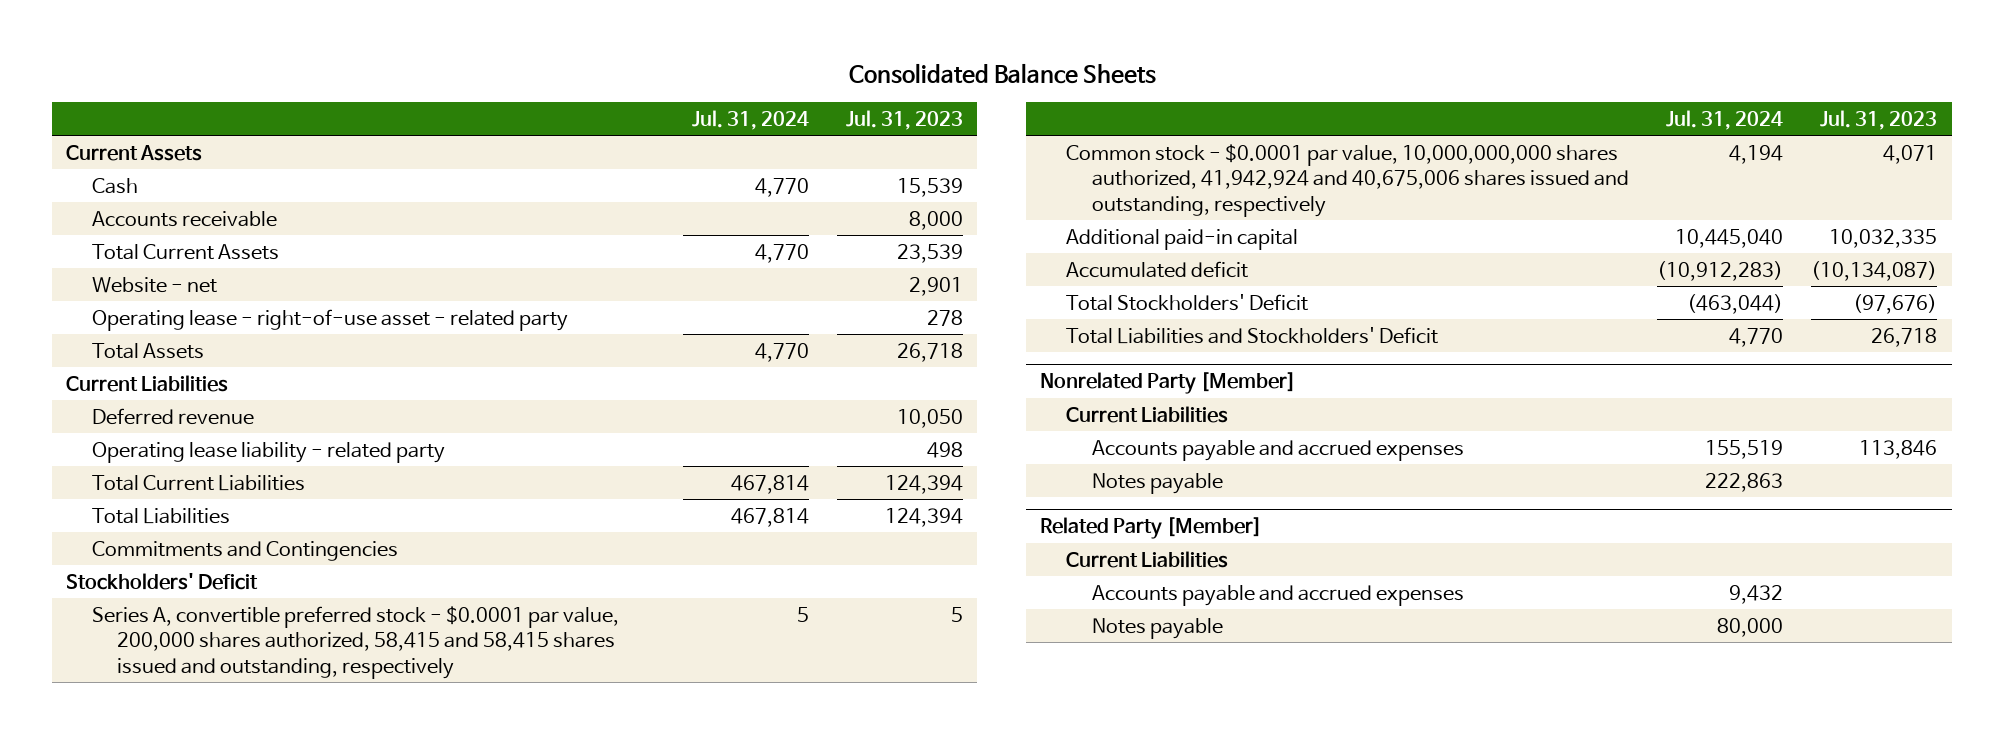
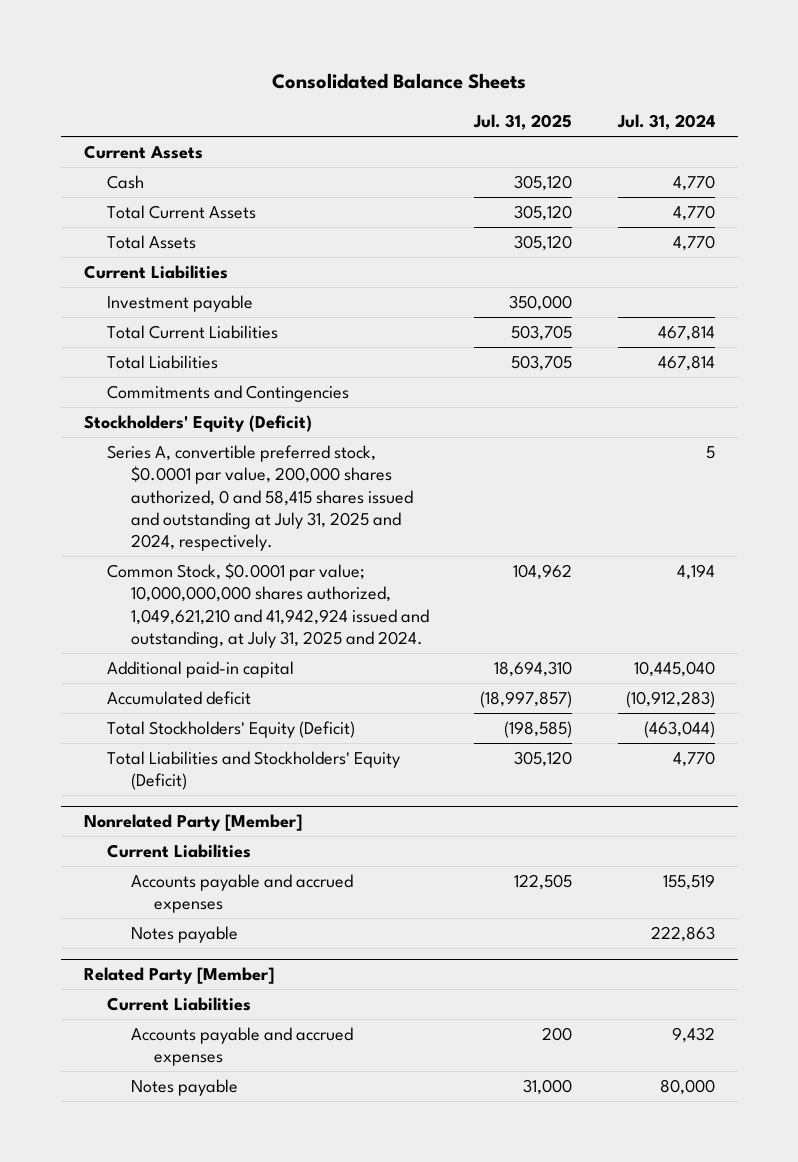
[845,109,963,130] Jul. 31, 2023 -> none
none -> [473,114,573,131] Jul. 31, 2025
[91,210,277,227] Accounts receivable -> none
[91,276,217,293] Website - net -> none
[91,308,568,331] Operating lease - right-of-use asset - related party -> none
[91,407,254,425] Deferred revenue -> none
[91,441,445,463] Operating lease liability - related party -> none
none -> [107,294,254,312] Investment payable
[65,572,258,590] Stockholders' Deficit -> [83,414,312,432] Stockholders' Equity (Deficit)
[91,605,619,679] Series A, convertible preferred stock - $0.0001 par value, 200,000 shares authorized, 58,415 and 58,415 shares issued and outstanding, respectively -> [107,444,413,552] Series A, convertible preferred stock, $0.0001 par value, 200,000 shares authorized, 0 and 58,415 shares issued and outstanding at July 31, 2025 and 2024, respectively.
[1066,143,1629,217] Common stock - $0.0001 par value, 10,000,000,000 shares authorized, 41,942,924 and 40,675,006 shares issued and outstanding, respectively -> [107,562,429,648] Common Stock, $0.0001 par value; 10,000,000,000 shares authorized, 1,049,621,210 and 41,942,924 issued and outstanding, at July 31, 2025 and 2024.
[1066,293,1309,311] Total Stockholders' Deficit -> [107,720,356,738] Total Stockholders' Equity (Deficit)
[1066,326,1439,344] Total Liabilities and Stockholders' Deficit -> [107,750,401,791] Total Liabilities and Stockholders' Equity (Deficit)

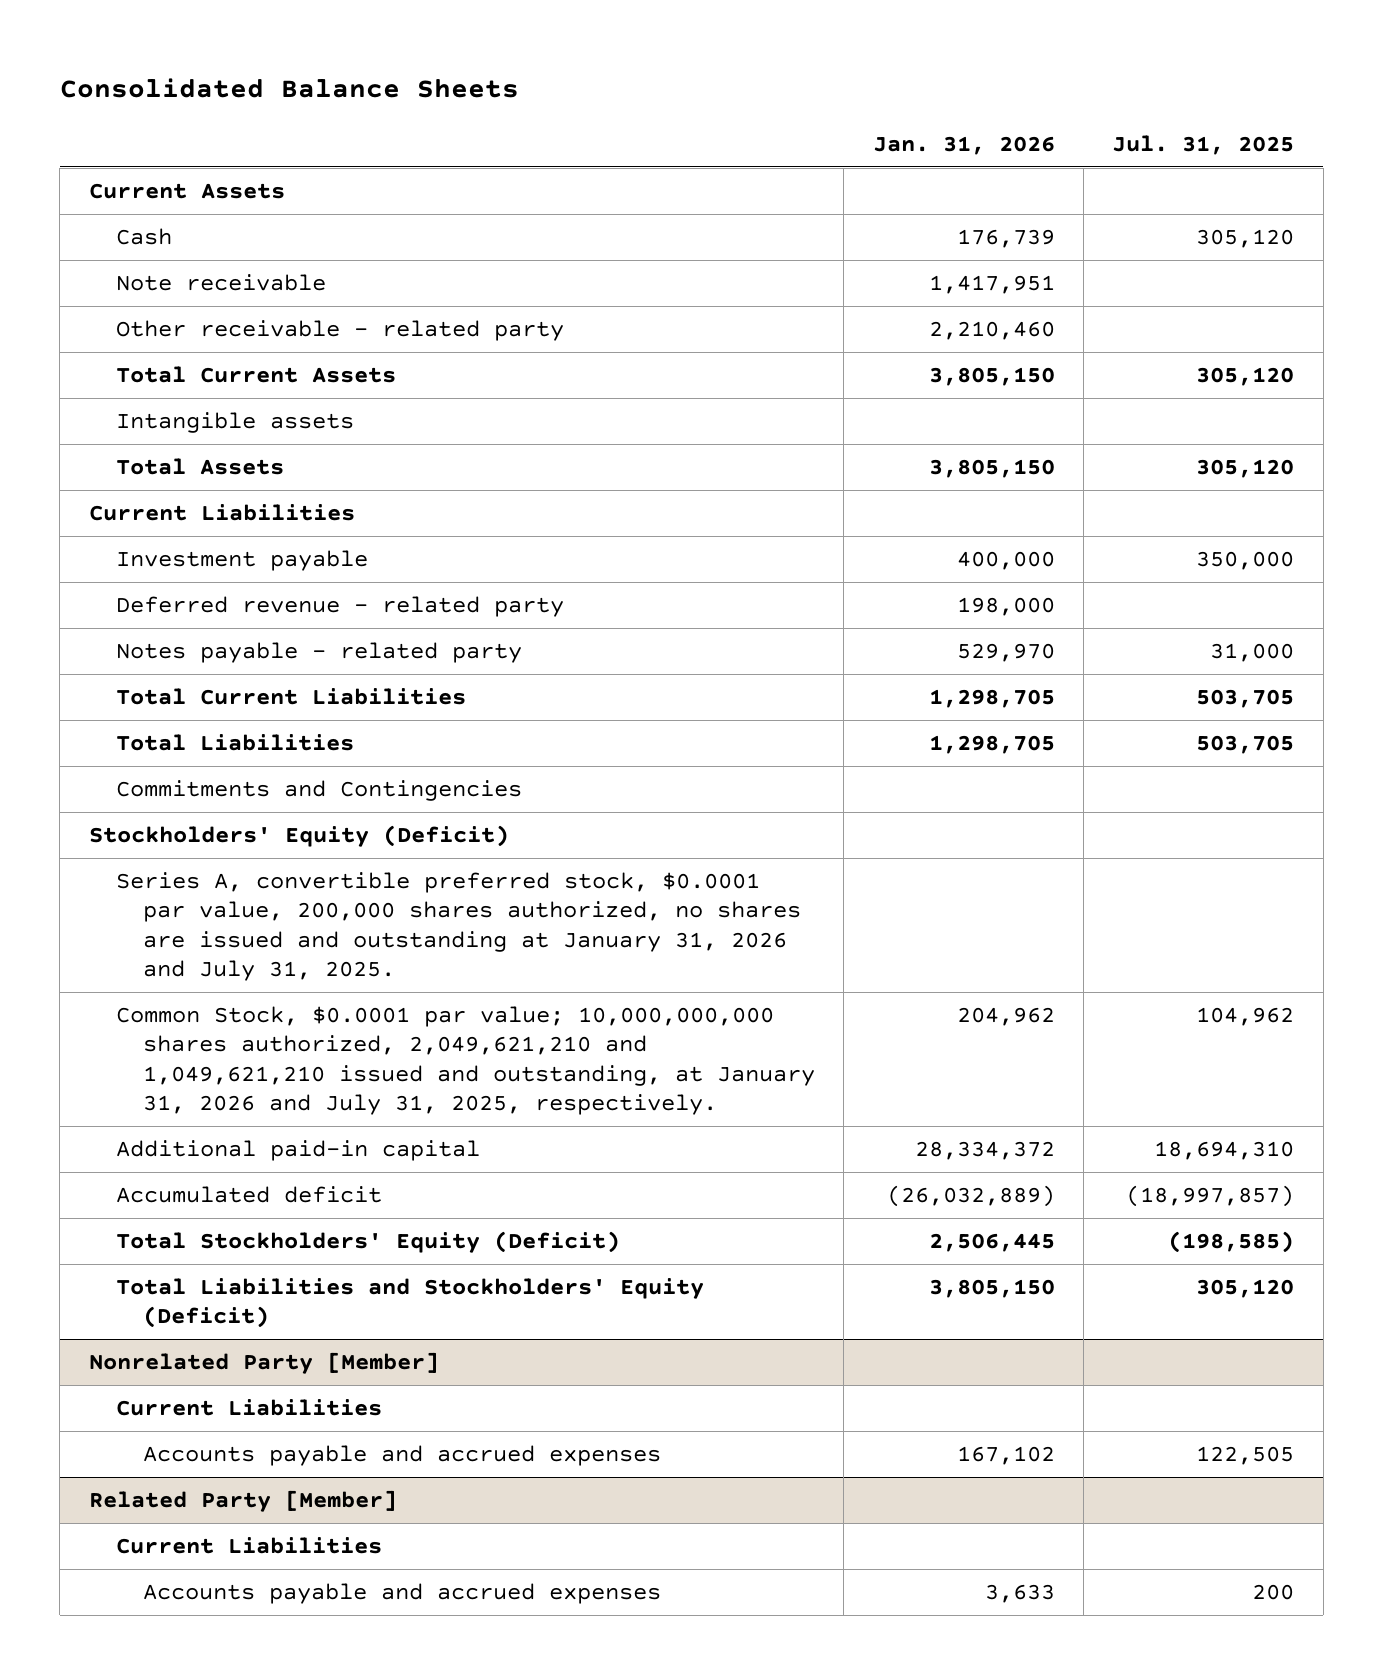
[616,114,715,131] Jul. 31, 2024 -> none
none -> [872,136,1055,156] Jan. 31, 2026
none -> [115,273,326,291] Note receivable
none -> [115,319,564,341] Other receivable - related party
none -> [115,411,354,433] Intangible assets
none -> [115,595,564,617] Deferred revenue - related party
none -> [115,641,522,663] Notes payable - related party
[107,444,413,552] Series A, convertible preferred stock, $0.0001 par value, 200,000 shares authorized, 0 and 58,415 shares issued and outstanding at July 31, 2025 and 2024, respectively. -> [115,871,801,982] Series A, convertible preferred stock, $0.0001 par value, 200,000 shares authorized, no shares are issued and outstanding at January 31, 2026 and July 31, 2025.
[107,562,429,648] Common Stock, $0.0001 par value; 10,000,000,000 shares authorized, 1,049,621,210 and 41,942,924 issued and outstanding, at July 31, 2025 and 2024. -> [115,1005,815,1116] Common Stock, $0.0001 par value; 10,000,000,000 shares authorized, 2,049,621,210 and 1,049,621,210 issued and outstanding, at January 31, 2026 and July 31, 2025, respectively.
[130,925,238,943] Notes payable -> none
[130,1078,238,1096] Notes payable -> none

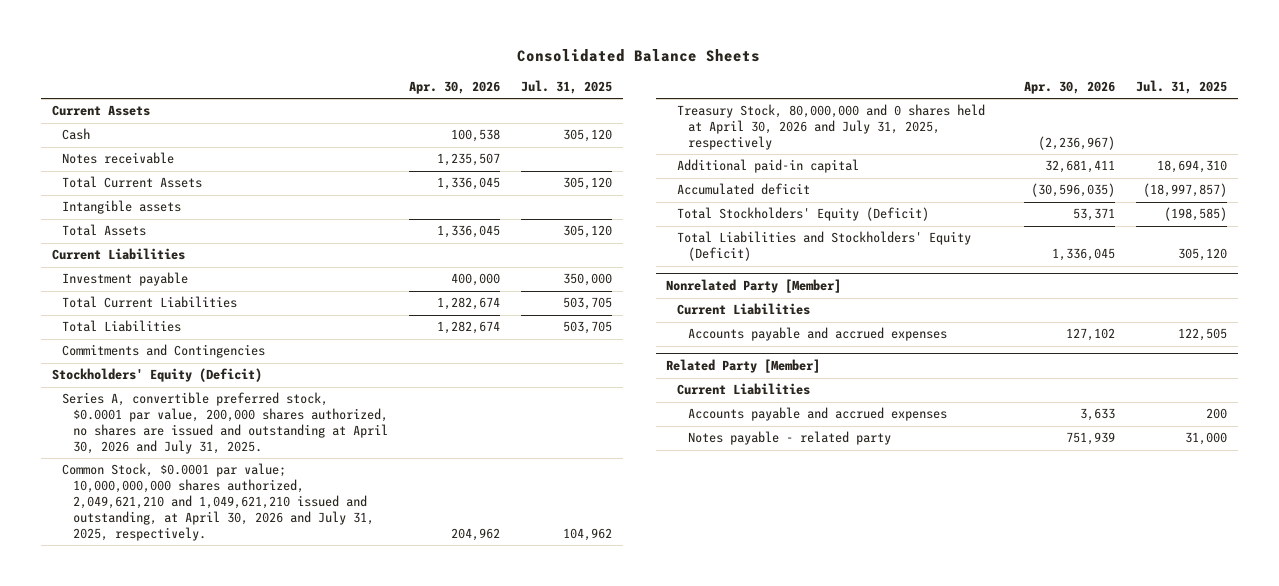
[872,136,1055,156] Jan. 31, 2026 -> none
none -> [409,80,501,94] Apr. 30, 2026
[115,273,326,291] Note receivable -> none
[115,319,564,341] Other receivable - related party -> [62,152,175,165] Notes receivable
[115,595,564,617] Deferred revenue - related party -> none
[115,641,522,663] Notes payable - related party -> none
[115,871,801,982] Series A, convertible preferred stock, $0.0001 par value, 200,000 shares authorized, no shares are issued and outstanding at January 31, 2026 and July 31, 2025. -> [62,392,388,455] Series A, convertible preferred stock, $0.0001 par value, 200,000 shares authorized, no shares are issued and outstanding at April 30, 2026 and July 31, 2025.
[115,1005,815,1116] Common Stock, $0.0001 par value; 10,000,000,000 shares authorized, 2,049,621,210 and 1,049,621,210 issued and outstanding, at January 31, 2026 and July 31, 2025, respectively. -> [62,463,374,542] Common Stock, $0.0001 par value; 10,000,000,000 shares authorized, 2,049,621,210 and 1,049,621,210 issued and outstanding, at April 30, 2026 and July 31, 2025, respectively.
none -> [677,104,986,151] Treasury Stock, 80,000,000 and 0 shares held at April 30, 2026 and July 31, 2025, respectively
none -> [687,431,891,446] Notes payable - related party

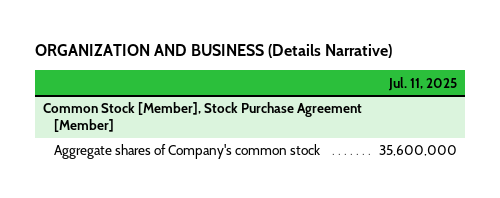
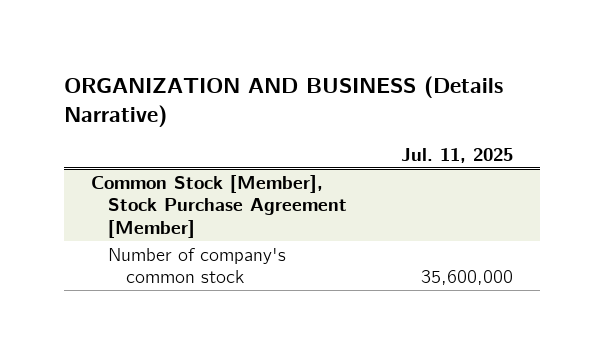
[54,144,321,160] Aggregate shares of Company's common stock -> [108,247,287,284] Number of company's common stock

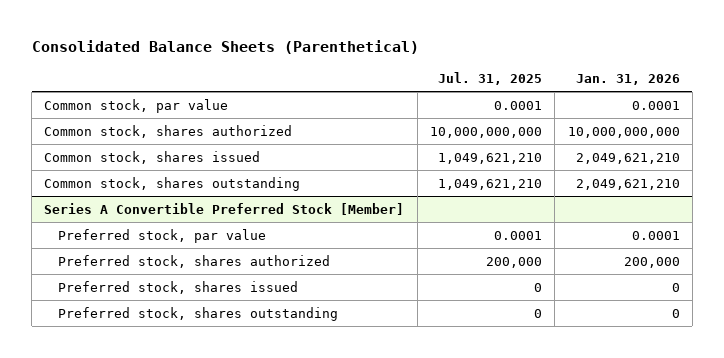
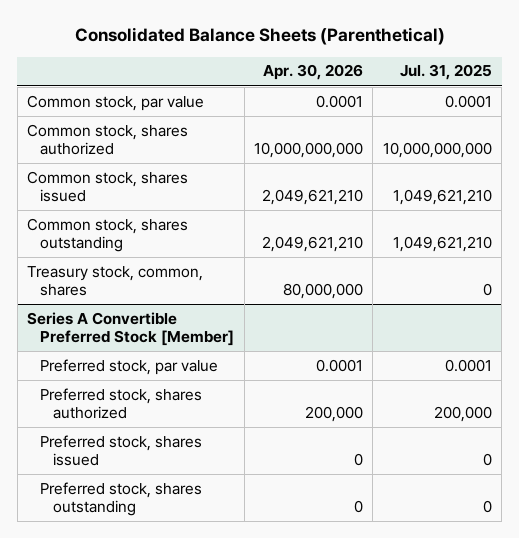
[575,74,680,86] Jan. 31, 2026 -> none
none -> [263,64,364,81] Apr. 30, 2026
none -> [27,265,204,297] Treasury stock, common, shares

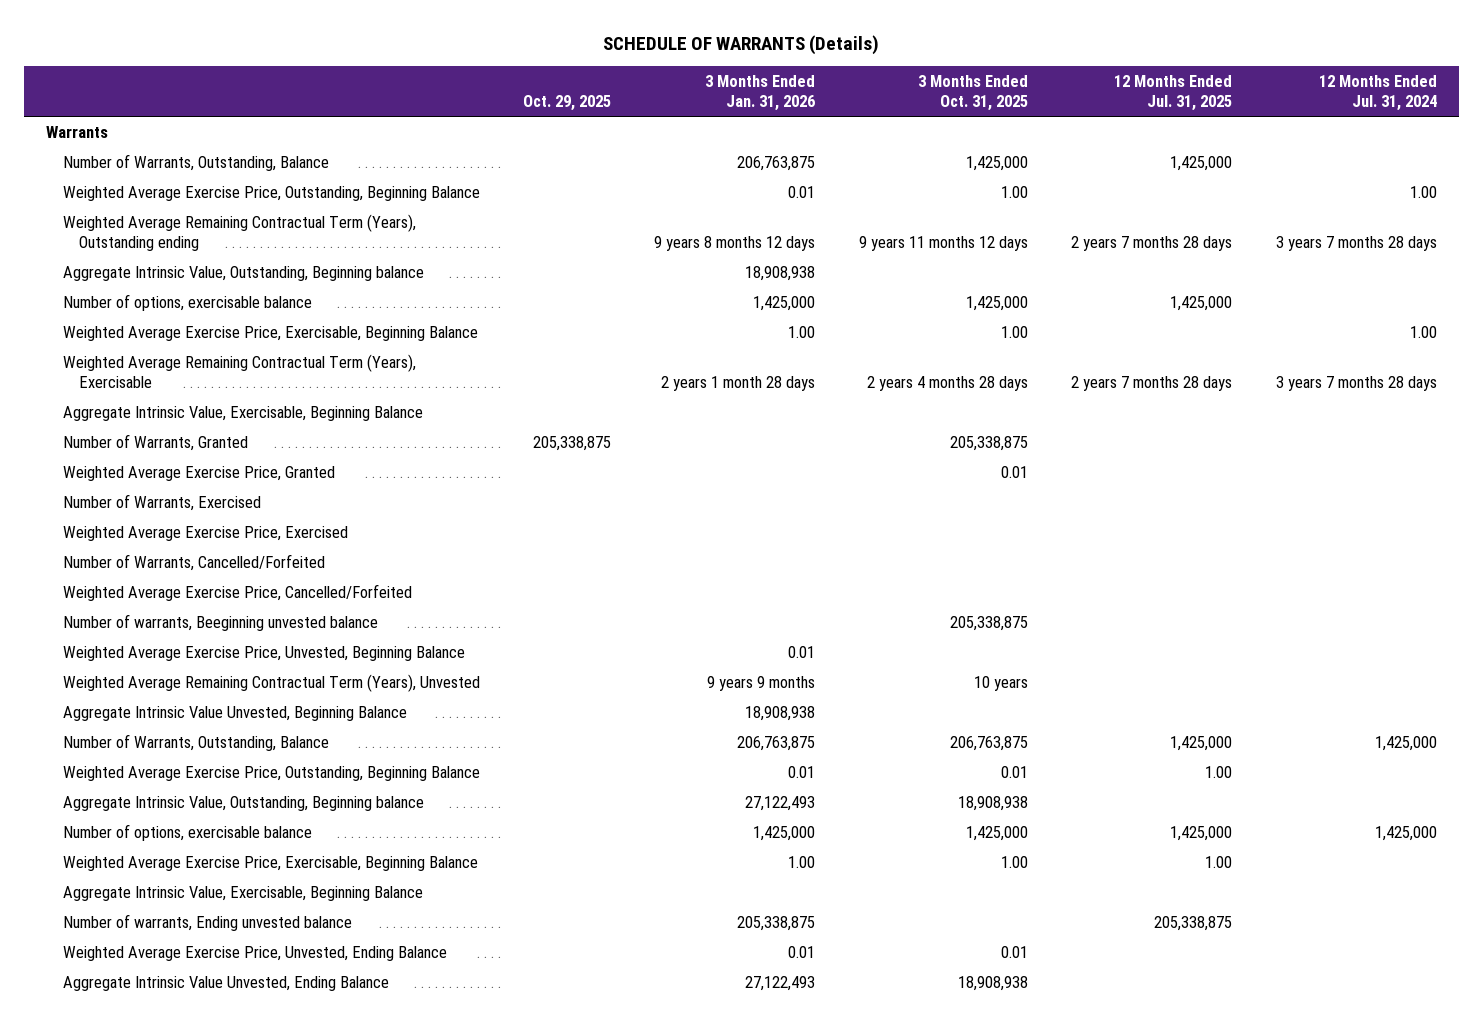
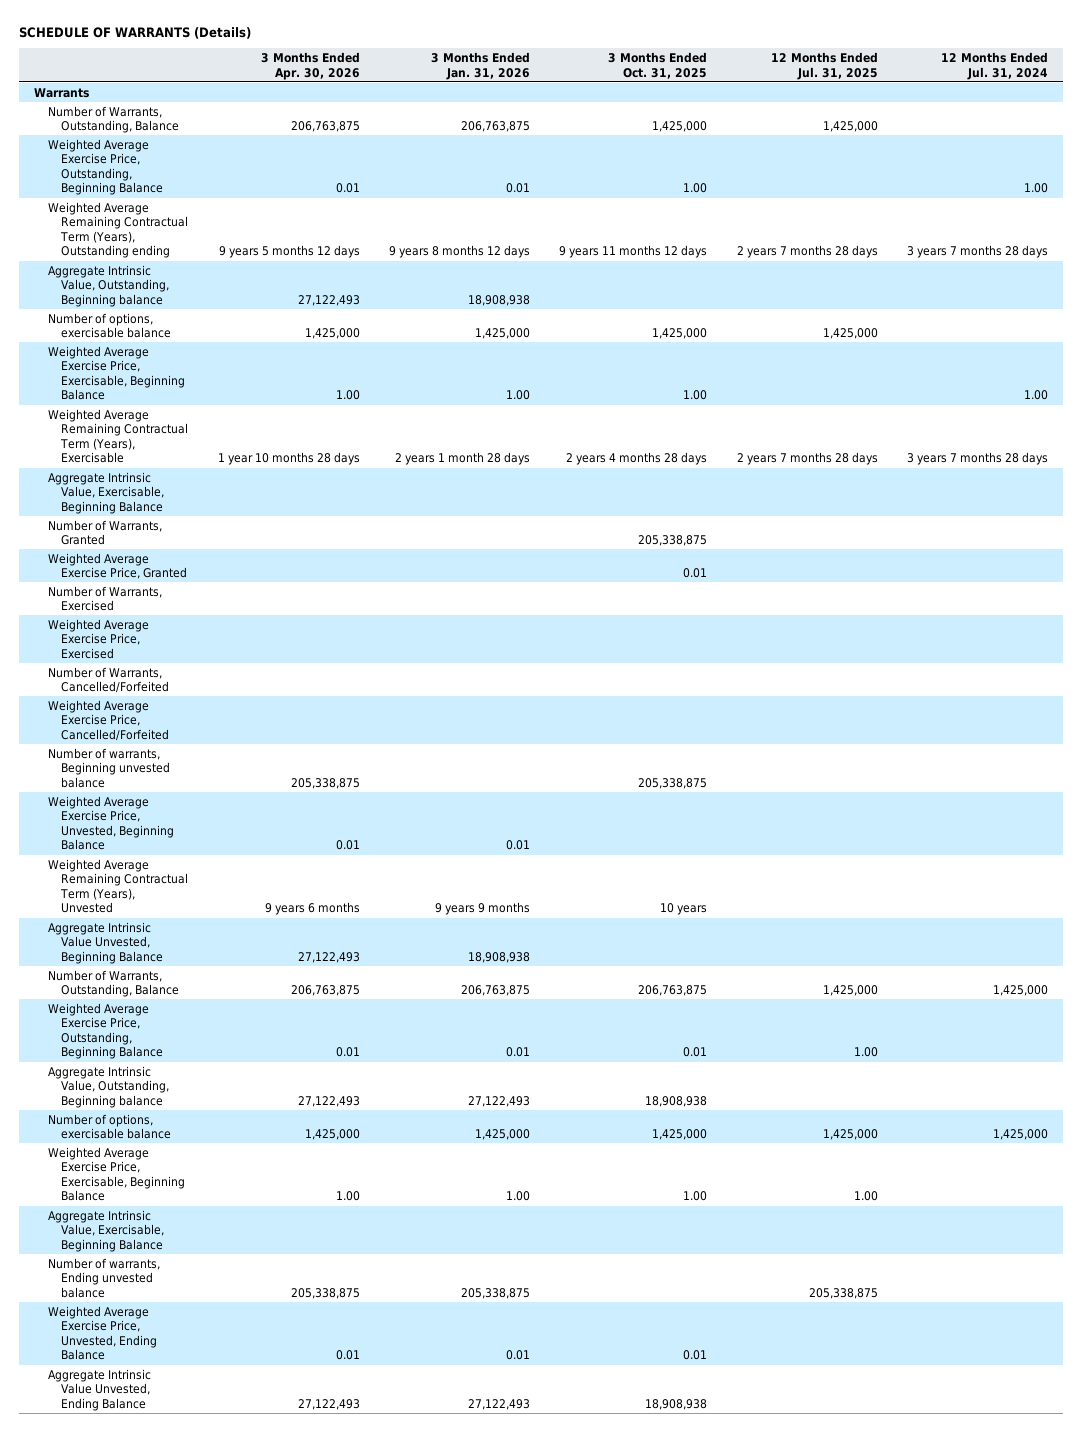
[523,95,612,112] Oct. 29, 2025 -> none
none -> [260,51,360,80] 3 Months Ended Apr. 30, 2026
[62,613,378,631] Number of warrants, Beeginning unvested balance -> [47,747,171,788] Number of warrants, Beginning unvested balance

